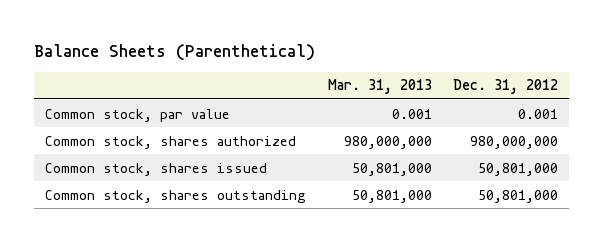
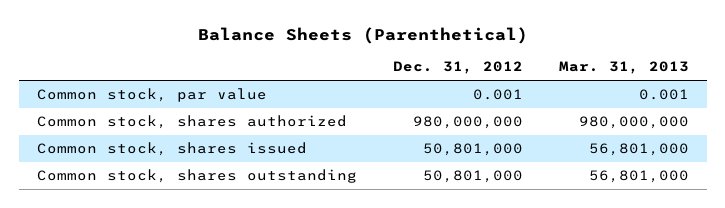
[351,162,432,176] 50,801,000 -> [588,143,689,157] 56,801,000
[351,189,432,203] 50,801,000 -> [588,170,689,184] 56,801,000

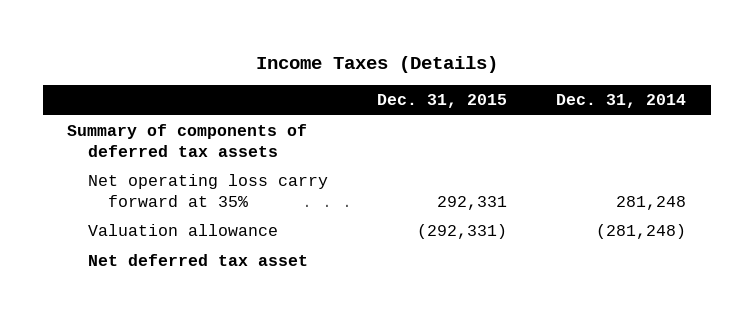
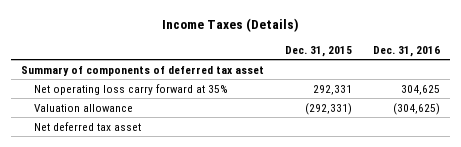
[555,94,686,109] Dec. 31, 2014 -> none
none -> [372,45,440,57] Dec. 31, 2016
[67,124,308,157] Summary of components of deferred tax assets -> [21,65,265,76] Summary of components of deferred tax asset

